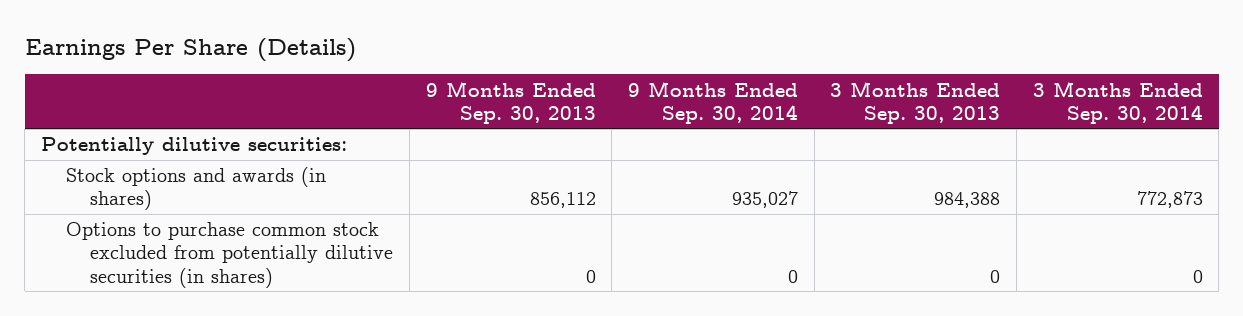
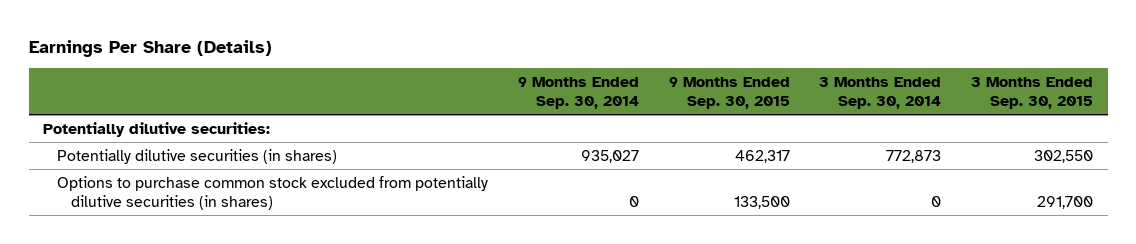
[425,80,596,124] 9 Months Ended Sep. 30, 2013 -> none
[830,80,1001,124] 3 Months Ended Sep. 30, 2013 -> none
none -> [668,76,790,109] 9 Months Ended Sep. 30, 2015
none -> [970,76,1093,109] 3 Months Ended Sep. 30, 2015
[65,167,326,211] Stock options and awards (in shares) -> [57,148,338,164] Potentially dilutive securities (in shares)

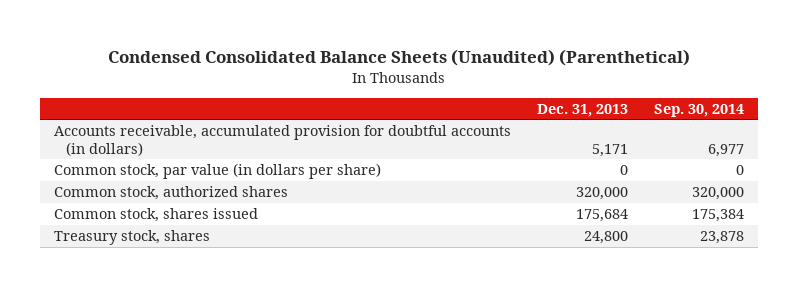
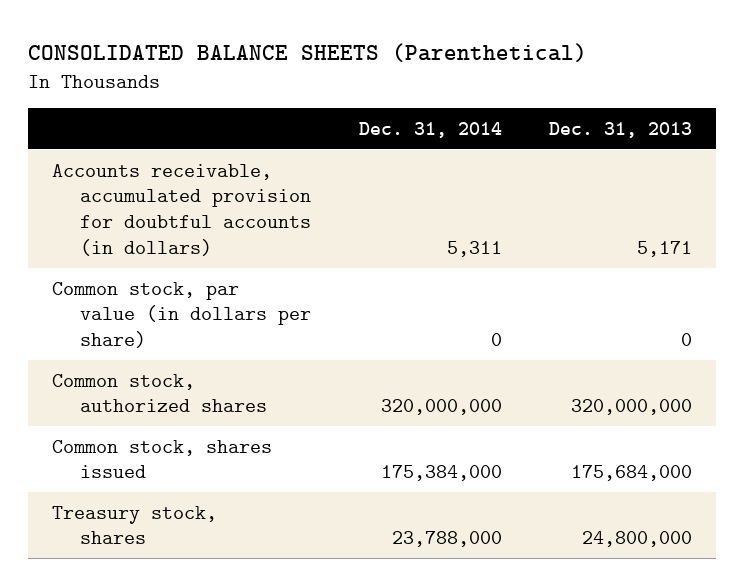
[108,49,691,67] Condensed Consolidated Balance Sheets (Unaudited) (Parenthetical) -> [28,43,588,63] CONSOLIDATED BALANCE SHEETS (Parenthetical)
[654,103,745,117] Sep. 30, 2014 -> none
none -> [358,121,502,138] Dec. 31, 2014
[576,187,629,201] 320,000 -> [571,399,693,416] 320,000,000
[576,209,629,223] 175,684 -> [571,465,693,482] 175,684,000
[584,231,629,245] 24,800 -> [582,531,693,548] 24,800,000

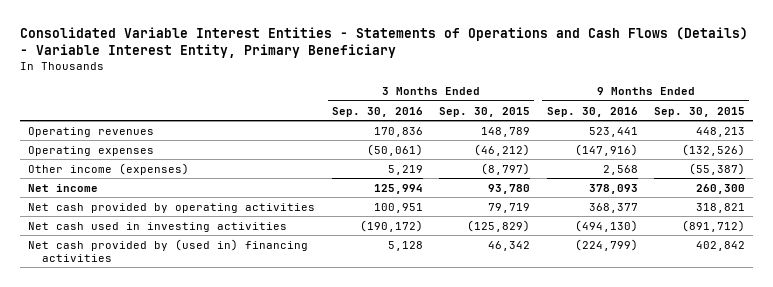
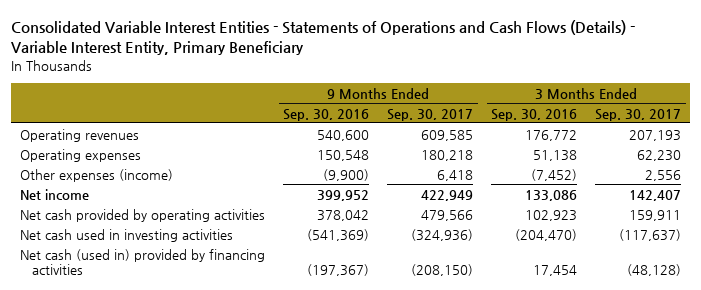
[439,106,531,117] Sep. 30, 2015 -> none
[653,106,745,117] Sep. 30, 2015 -> none
none -> [387,108,474,121] Sep. 30, 2017
none -> [595,108,682,121] Sep. 30, 2017
[373,126,423,137] 170,836 -> [525,129,578,141] 176,772
[588,126,638,137] 523,441 -> [317,129,370,141] 540,600
[366,143,423,156] (50,061) -> [533,149,578,161] 51,138
[574,143,638,156] (147,916) -> [317,149,370,161] 150,548
[28,162,190,175] Other income (expenses) -> [20,168,174,182] Other expenses (income)
[387,164,423,175] 5,219 -> [531,168,578,181] (7,452)
[602,164,638,175] 2,568 -> [323,168,370,181] (9,900)
[373,183,423,194] 125,994 -> [525,189,578,201] 133,086
[588,183,638,194] 378,093 -> [317,189,370,201] 399,952
[373,202,423,213] 100,951 -> [525,209,578,221] 102,923
[588,202,638,213] 368,377 -> [317,209,370,221] 378,042
[359,219,423,232] (190,172) -> [515,228,578,241] (204,470)
[574,219,638,232] (494,130) -> [307,228,370,241] (541,369)
[28,238,309,262] Net cash provided by (used in) financing activities -> [20,248,266,276] Net cash (used in) provided by financing activities
[387,240,423,251] 5,128 -> [533,265,578,277] 17,454
[574,238,638,251] (224,799) -> [307,264,370,277] (197,367)

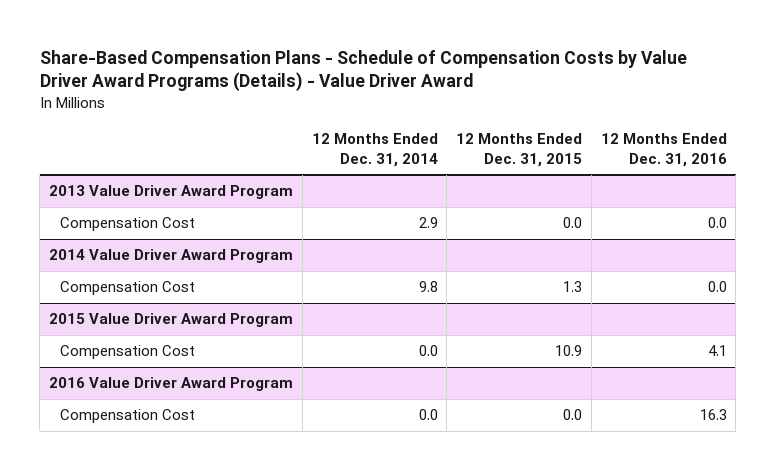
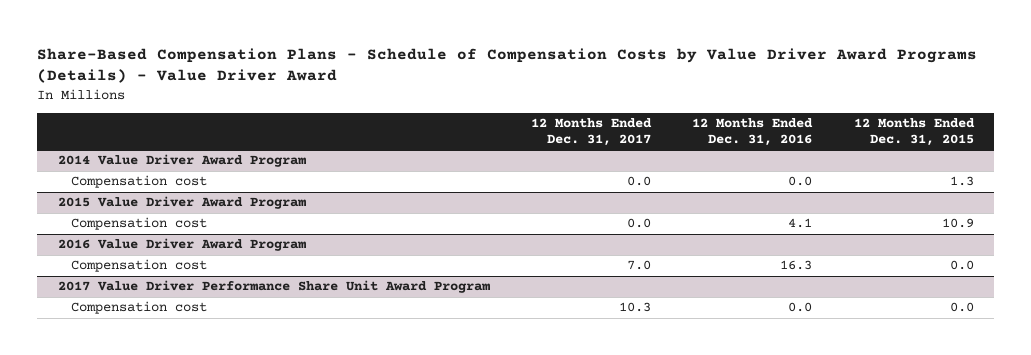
[311,133,438,167] 12 Months Ended Dec. 31, 2014 -> none
none -> [531,117,653,146] 12 Months Ended Dec. 31, 2017
[49,185,294,200] 2013 Value Driver Award Program -> none
[60,217,196,232] Compensation Cost -> none
[60,281,196,296] Compensation Cost -> [70,175,207,189] Compensation cost
[60,345,196,360] Compensation Cost -> [70,217,207,231] Compensation cost
[60,409,196,424] Compensation Cost -> [70,259,207,273] Compensation cost
none -> [57,280,490,294] 2017 Value Driver Performance Share Unit Award Program
none -> [70,301,207,315] Compensation cost

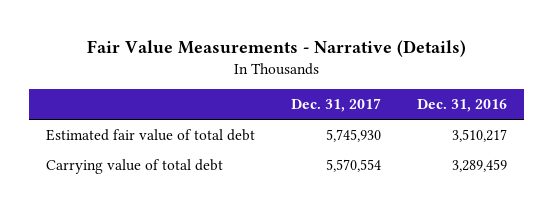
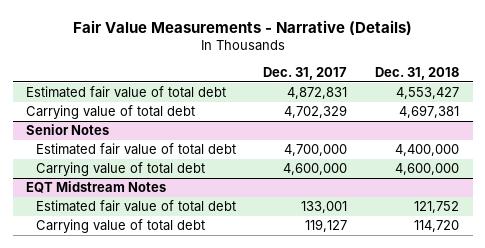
[416,99,507,113] Dec. 31, 2016 -> none
none -> [374,67,459,81] Dec. 31, 2018
[326,128,382,142] 5,745,930 -> [287,87,348,100] 4,872,831
[326,158,382,172] 5,570,554 -> [284,105,348,119] 4,702,329
none -> [26,124,110,136] Senior Notes
none -> [35,143,236,156] Estimated fair value of total debt
none -> [35,162,205,177] Carrying value of total debt
none -> [26,181,167,194] EQT Midstream Notes
none -> [35,200,236,213] Estimated fair value of total debt
none -> [35,219,205,234] Carrying value of total debt

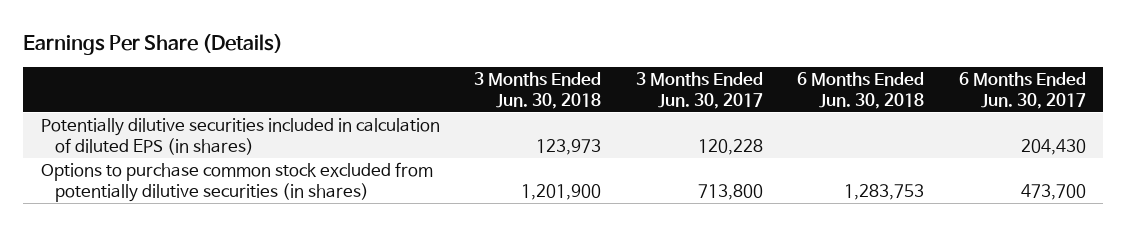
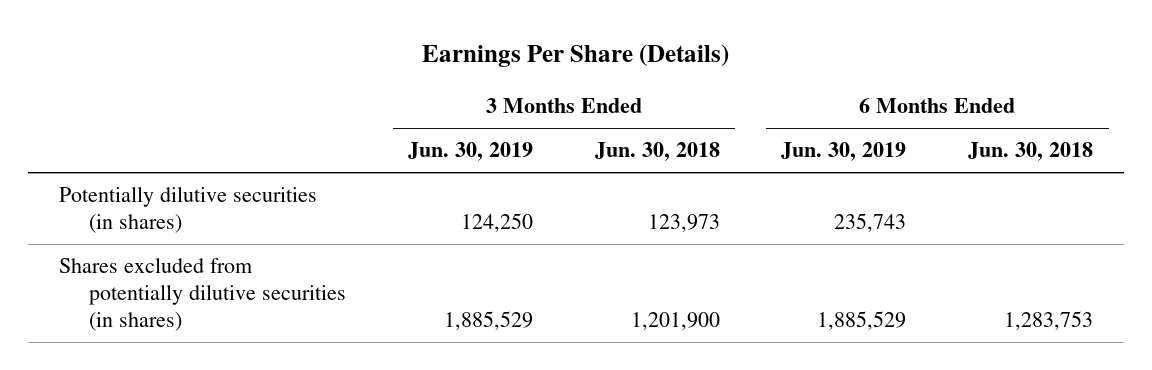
[635,72,763,109] 3 Months Ended Jun. 30, 2017 -> none
[959,72,1087,109] 6 Months Ended Jun. 30, 2017 -> none
none -> [407,142,533,162] Jun. 30, 2019
none -> [781,142,907,162] Jun. 30, 2019
[40,118,440,155] Potentially dilutive securities included in calculation of diluted EPS (in shares) -> [59,186,318,234] Potentially dilutive securities (in shares)
[40,162,433,202] Options to purchase common stock excluded from potentially dilutive securities (in shares) -> [59,257,347,332] Shares excluded from potentially dilutive securities (in shares)

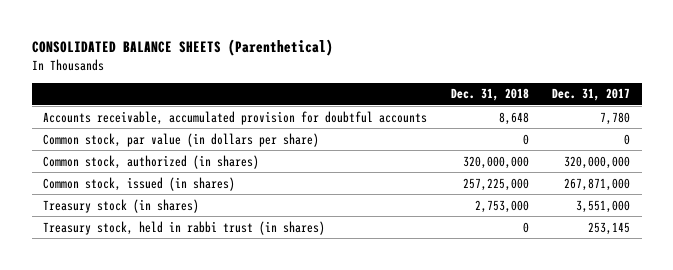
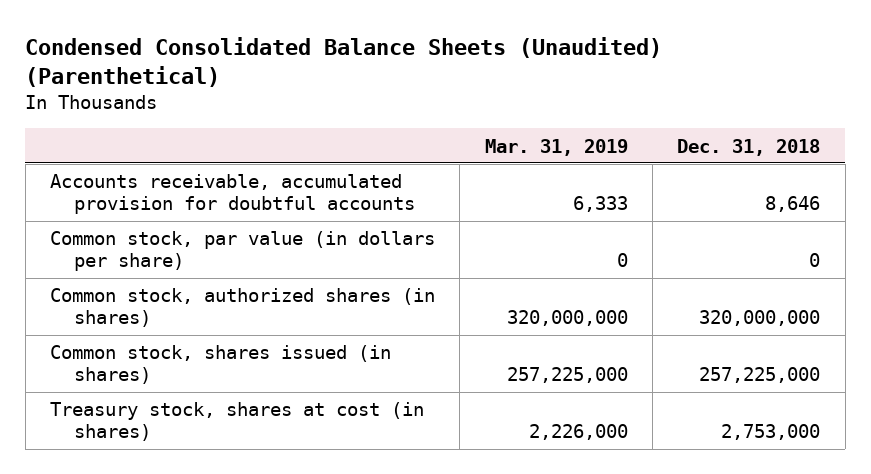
[31,38,333,56] CONSOLIDATED BALANCE SHEETS (Parenthetical) -> [25,36,663,87] Condensed Consolidated Balance Sheets (Unaudited) (Parenthetical)
[552,88,631,102] Dec. 31, 2017 -> none
none -> [484,138,628,156] Mar. 31, 2019
[498,111,529,125] 8,648 -> [765,196,821,213] 8,646
[43,220,326,235] Treasury stock, held in rabbi trust (in shares) -> none
[43,154,260,169] Common stock, authorized (in shares) -> [50,288,436,328] Common stock, authorized shares (in shares)
[43,176,236,191] Common stock, issued (in shares) -> [50,345,392,385] Common stock, shares issued (in shares)
[43,198,200,213] Treasury stock (in shares) -> [50,402,425,442] Treasury stock, shares at cost (in shares)

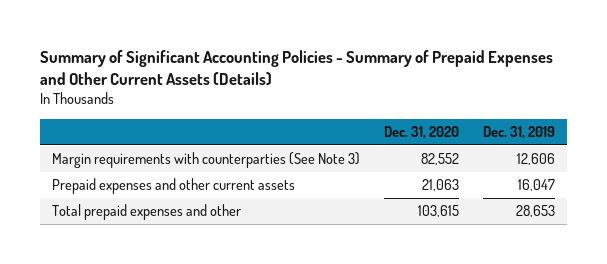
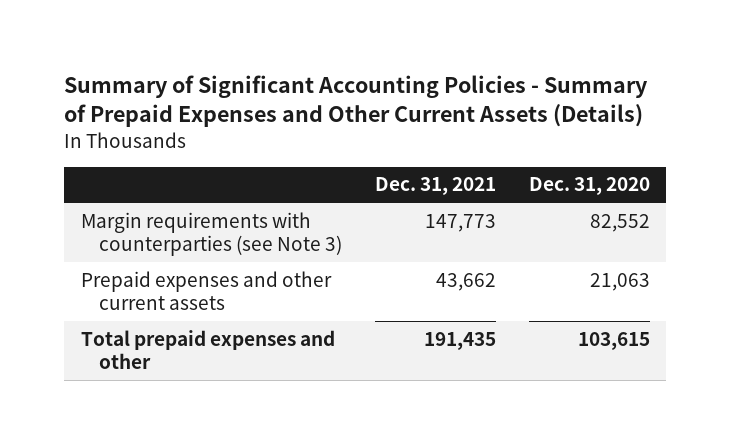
[482,126,555,140] Dec. 31, 2019 -> none
none -> [374,177,496,196] Dec. 31, 2021
[52,152,361,169] Margin requirements with counterparties (See Note 3) -> [80,211,342,257] Margin requirements with counterparties (see Note 3)

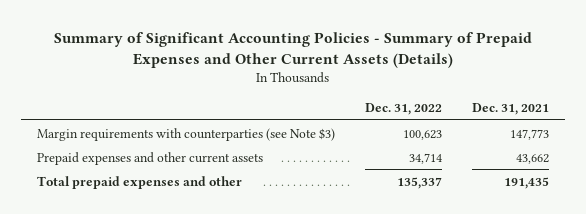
[528,177,650,196] Dec. 31, 2020 -> none
none -> [365,103,443,116] Dec. 31, 2022
[80,211,342,257] Margin requirements with counterparties (see Note 3) -> [36,127,335,141] Margin requirements with counterparties (see Note $3)

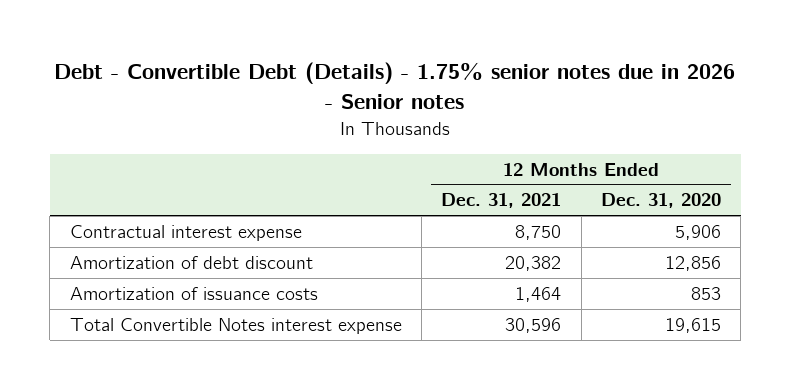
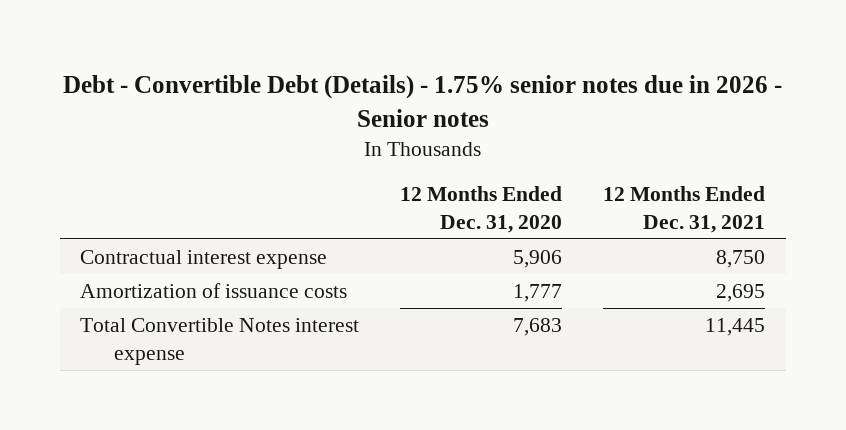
[69,255,313,269] Amortization of debt discount -> none
[515,286,562,302] 1,464 -> [716,283,766,302] 2,695
[690,286,721,300] 853 -> [513,283,563,302] 1,777
[505,317,562,333] 30,596 -> [705,317,766,336] 11,445
[664,317,721,333] 19,615 -> [513,317,563,336] 7,683

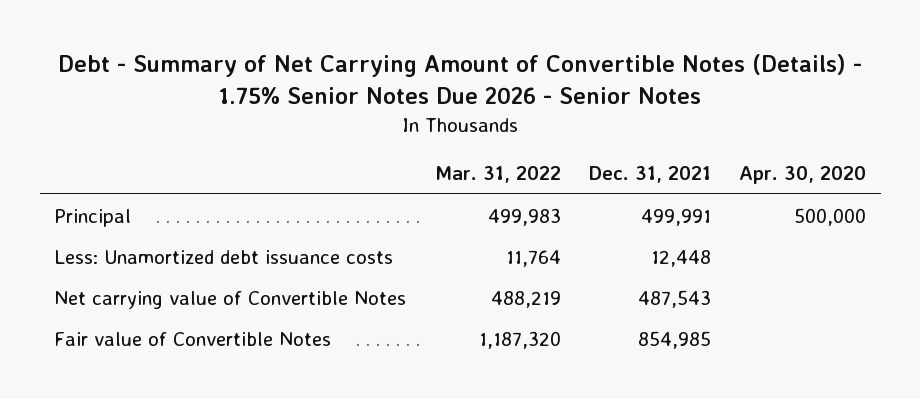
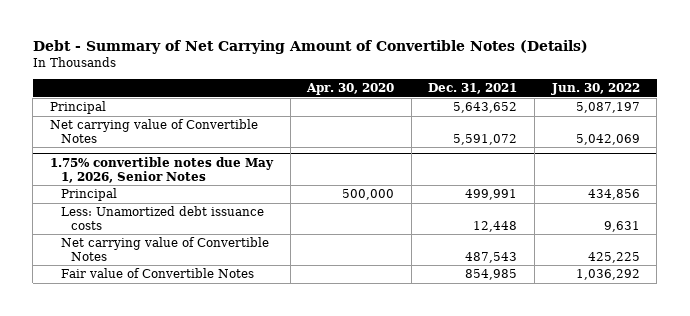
[58,53,863,105] Debt - Summary of Net Carrying Amount of Convertible Notes (Details) - 1.75% Senior Notes Due 2026 - Senior Notes -> [32,40,588,55] Debt - Summary of Net Carrying Amount of Convertible Notes (Details)
[434,166,561,184] Mar. 31, 2022 -> none
none -> [550,83,640,96] Jun. 30, 2022
none -> [49,101,106,115] Principal
none -> [49,119,258,143] Net carrying value of Convertible Notes
none -> [49,157,274,183] 1.75% convertible notes due May 1, 2026, Senior Notes

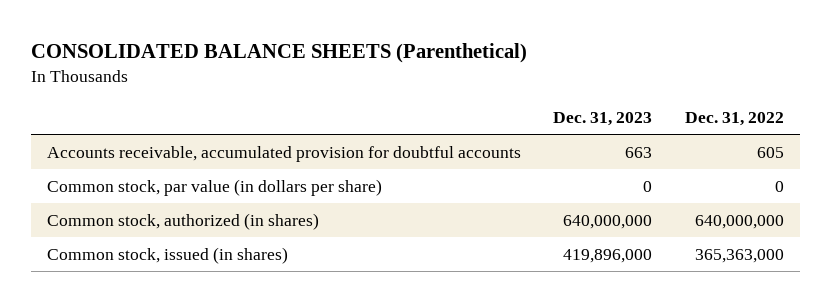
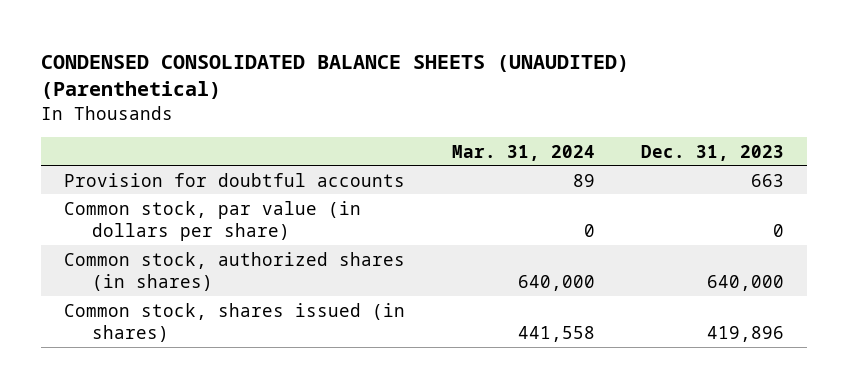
[31,43,528,64] CONSOLIDATED BALANCE SHEETS (Parenthetical) -> [41,54,630,99] CONDENSED CONSOLIDATED BALANCE SHEETS (UNAUDITED) (Parenthetical)
[684,111,784,126] Dec. 31, 2022 -> none
none -> [451,144,595,161] Mar. 31, 2024
[47,145,522,162] Accounts receivable, accumulated provision for doubtful accounts -> [64,172,406,187] Provision for doubtful accounts
[47,212,320,230] Common stock, authorized (in shares) -> [64,251,406,291] Common stock, authorized shares (in shares)
[563,214,653,229] 640,000,000 -> [707,274,785,291] 640,000
[47,246,289,264] Common stock, issued (in shares) -> [64,302,406,342] Common stock, shares issued (in shares)
[563,248,653,263] 419,896,000 -> [707,325,785,342] 419,896

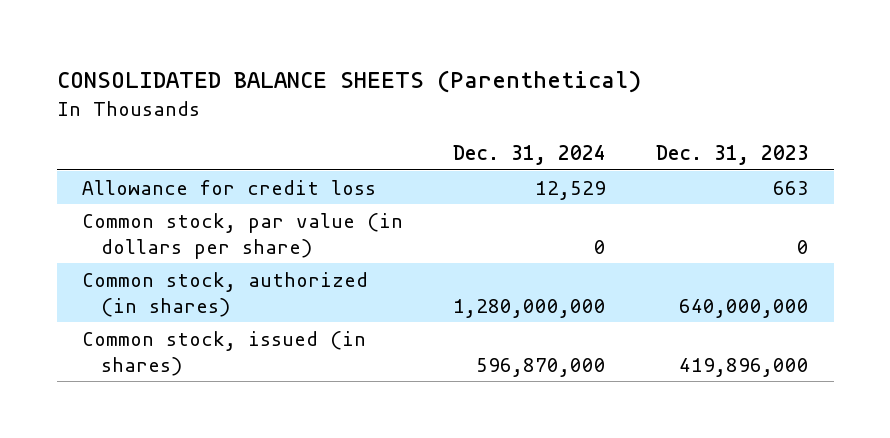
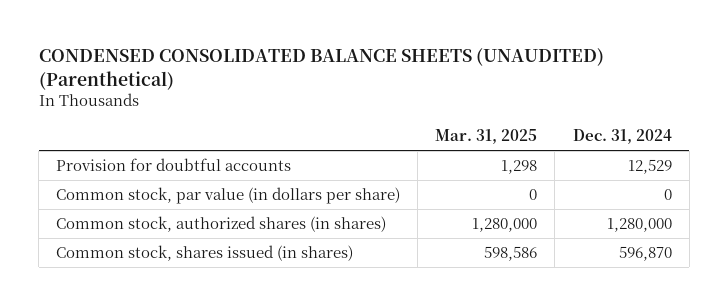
[56,70,641,94] CONSOLIDATED BALANCE SHEETS (Parenthetical) -> [38,48,604,90] CONDENSED CONSOLIDATED BALANCE SHEETS (UNAUDITED) (Parenthetical)
[655,145,809,166] Dec. 31, 2023 -> none
none -> [435,129,538,145] Mar. 31, 2025
[81,179,376,195] Allowance for credit loss -> [56,157,292,171] Provision for doubtful accounts
[81,271,368,317] Common stock, authorized (in shares) -> [56,215,387,232] Common stock, authorized shares (in shares)
[452,298,606,318] 1,280,000,000 -> [606,217,672,232] 1,280,000
[81,330,366,376] Common stock, issued (in shares) -> [56,244,354,261] Common stock, shares issued (in shares)
[475,357,606,377] 596,870,000 -> [618,245,672,261] 596,870

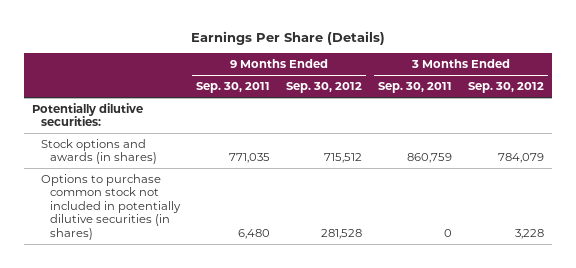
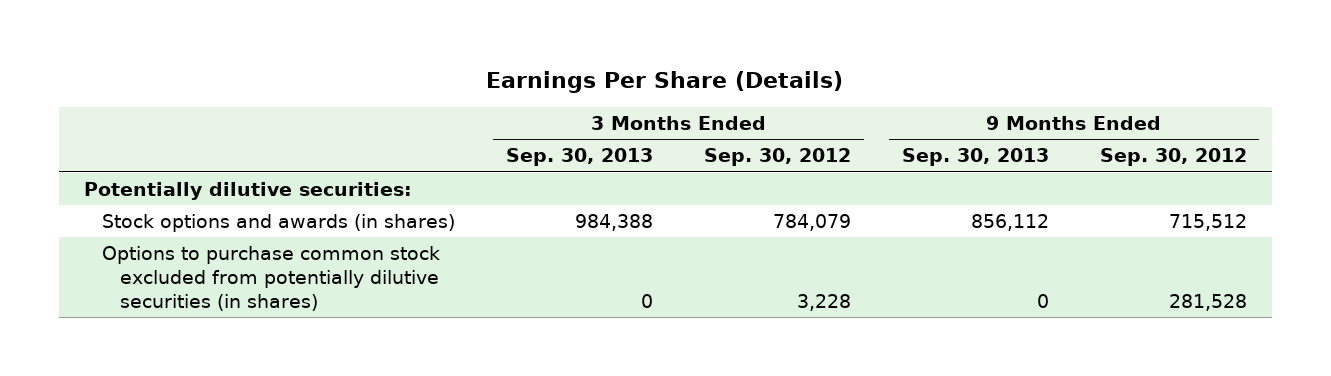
[195,82,270,94] Sep. 30, 2011 -> none
[377,82,452,94] Sep. 30, 2011 -> none
none -> [506,148,654,167] Sep. 30, 2013
none -> [901,148,1049,167] Sep. 30, 2013
[40,174,181,240] Options to purchase common stock not included in potentially dilutive securities (in shares) -> [102,246,441,311] Options to purchase common stock excluded from potentially dilutive securities (in shares)

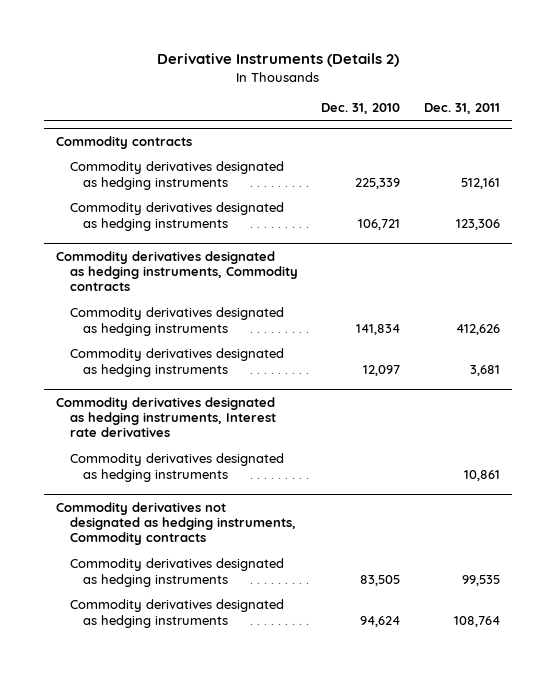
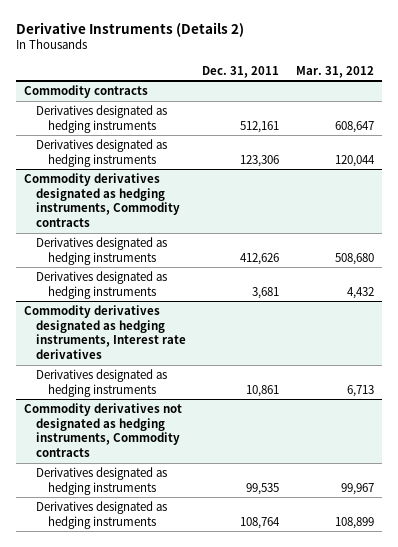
[321,103,401,115] Dec. 31, 2010 -> none
none -> [295,65,374,78] Mar. 31, 2012
[69,161,284,190] Commodity derivatives designated as hedging instruments -> [35,105,167,133] Derivatives designated as hedging instruments
[69,202,284,231] Commodity derivatives designated as hedging instruments -> [35,139,167,167] Derivatives designated as hedging instruments
[69,307,284,336] Commodity derivatives designated as hedging instruments -> [35,237,167,265] Derivatives designated as hedging instruments
[69,348,284,377] Commodity derivatives designated as hedging instruments -> [35,271,167,299] Derivatives designated as hedging instruments
[69,453,284,482] Commodity derivatives designated as hedging instruments -> [35,369,167,397] Derivatives designated as hedging instruments
[69,558,284,587] Commodity derivatives designated as hedging instruments -> [35,467,167,495] Derivatives designated as hedging instruments
[69,599,284,628] Commodity derivatives designated as hedging instruments -> [35,501,167,529] Derivatives designated as hedging instruments

